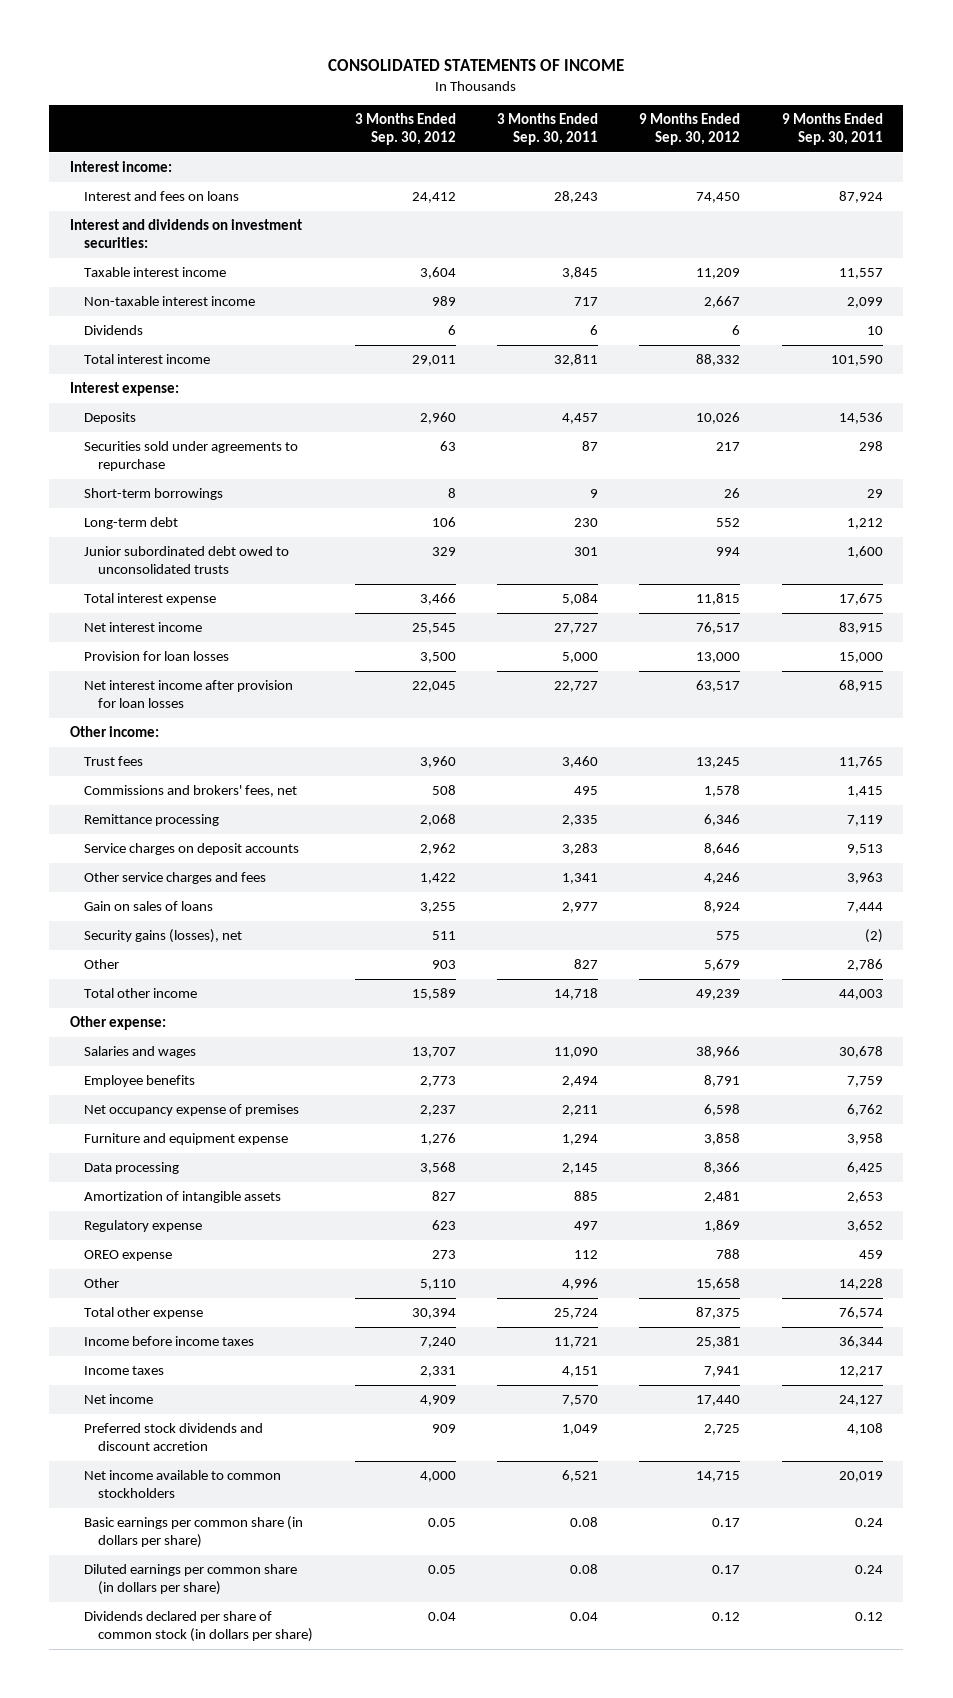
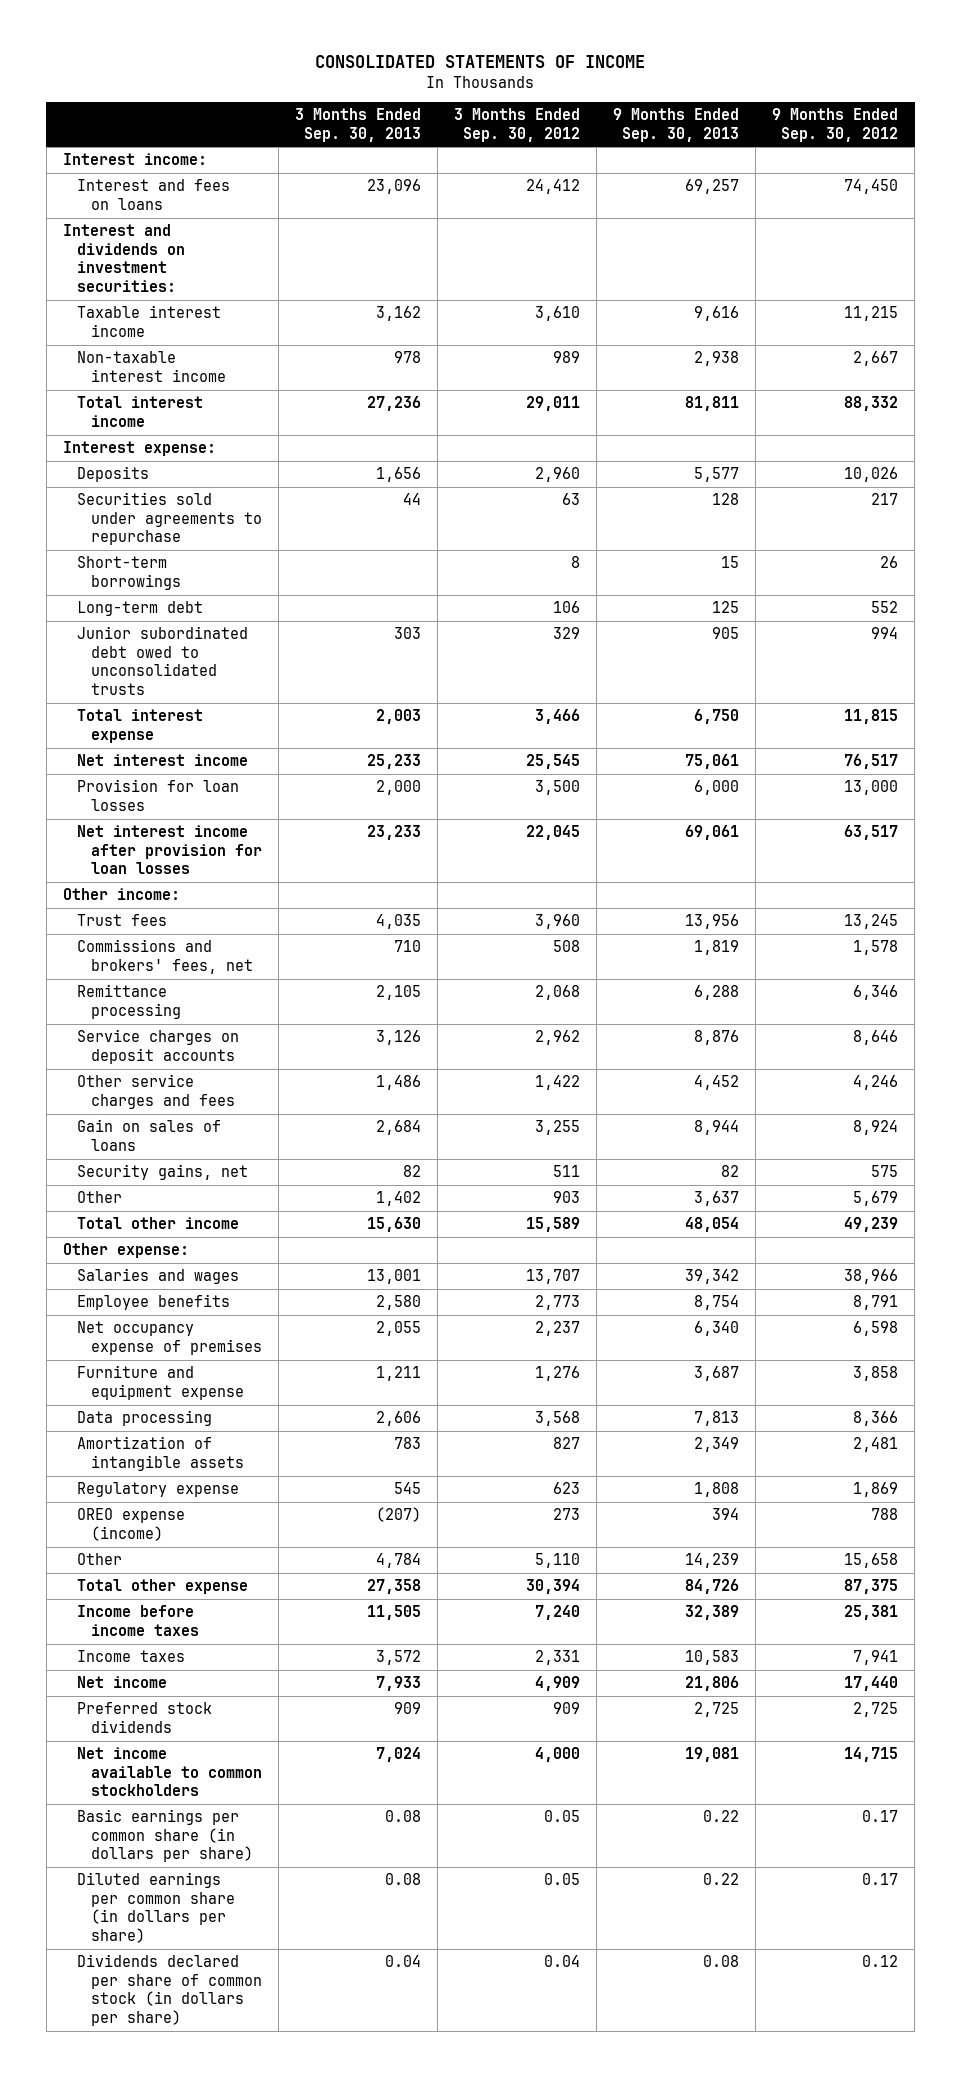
[496,112,598,146] 3 Months Ended Sep. 30, 2011 -> none
[781,112,883,146] 9 Months Ended Sep. 30, 2011 -> none
none -> [294,108,421,142] 3 Months Ended Sep. 30, 2013
none -> [612,108,739,142] 9 Months Ended Sep. 30, 2013
[419,267,456,280] 3,604 -> [534,306,580,322] 3,610
[696,268,741,280] 11,209 -> [844,306,899,322] 11,215
[84,325,144,336] Dividends -> none
[84,929,243,944] Security gains (losses), net -> [76,1164,248,1181] Security gains, net
[84,1250,173,1262] OREO expense -> [76,1508,185,1541] OREO expense (income)
[84,1423,264,1452] Preferred stock dividends and discount accretion -> [76,1702,212,1733] Preferred stock dividends

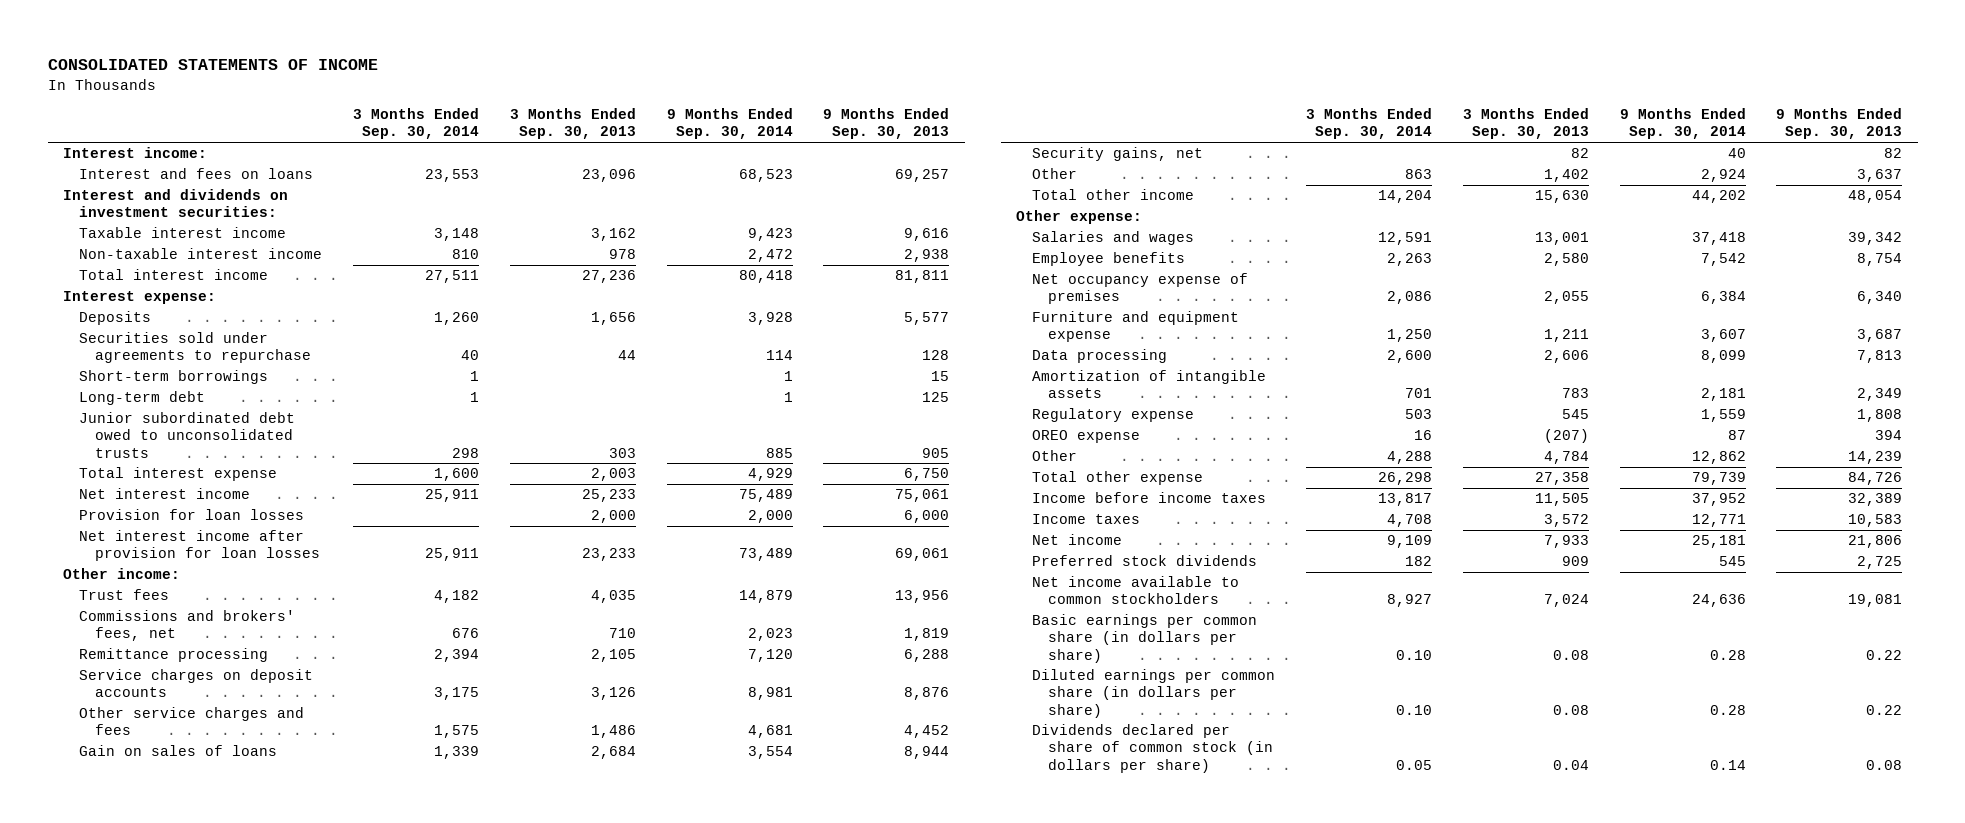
[453,108,580,142] 3 Months Ended Sep. 30, 2012 -> none
[772,108,899,142] 9 Months Ended Sep. 30, 2012 -> none
none -> [353,108,480,140] 3 Months Ended Sep. 30, 2014
none -> [666,108,793,140] 9 Months Ended Sep. 30, 2014
[76,1508,185,1541] OREO expense (income) -> [1032,430,1141,444] OREO expense

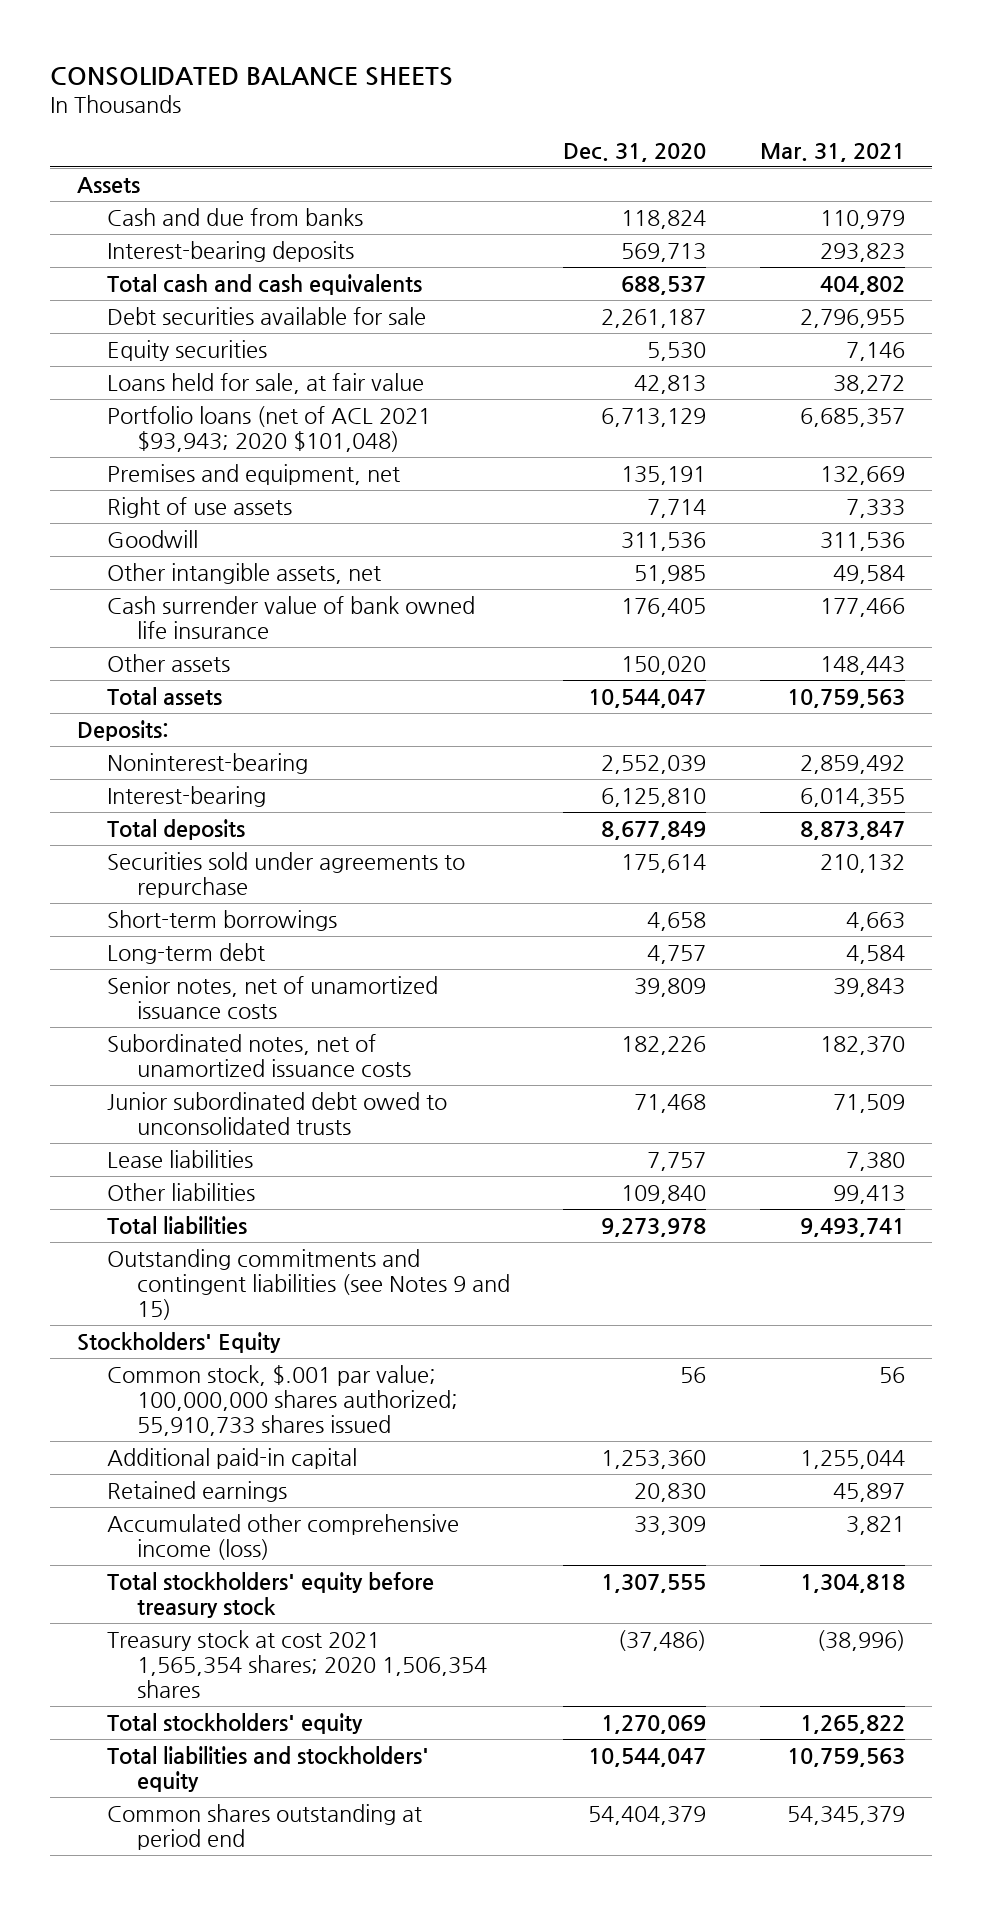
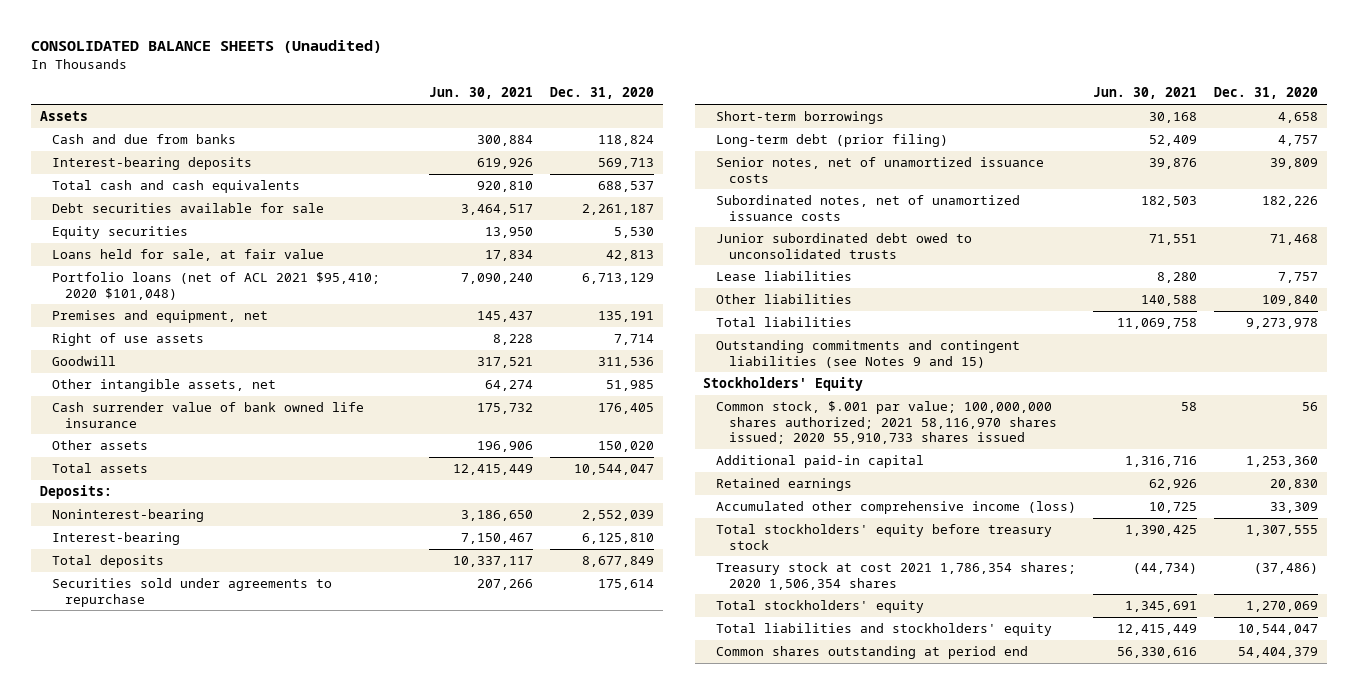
[50,66,454,86] CONSOLIDATED BALANCE SHEETS -> [31,40,383,54] CONSOLIDATED BALANCE SHEETS (Unaudited)
[759,142,905,162] Mar. 31, 2021 -> none
none -> [429,87,534,100] Jun. 30, 2021
[106,405,431,452] Portfolio loans (net of ACL 2021 $93,943; 2020 $101,048) -> [52,271,381,300] Portfolio loans (net of ACL 2021 $95,410; 2020 $101,048)
[106,942,265,964] Long-term debt -> [716,133,949,147] Long-term debt (prior filing)
[106,1364,458,1436] Common stock, $.001 par value; 100,000,000 shares authorized; 55,910,733 shares issued -> [716,400,1057,445] Common stock, $.001 par value; 100,000,000 shares authorized; 2021 58,116,970 shares issued; 2020 55,910,733 shares issued
[106,1629,487,1698] Treasury stock at cost 2021 1,565,354 shares; 2020 1,506,354 shares -> [716,561,1077,590] Treasury stock at cost 2021 1,786,354 shares; 2020 1,506,354 shares

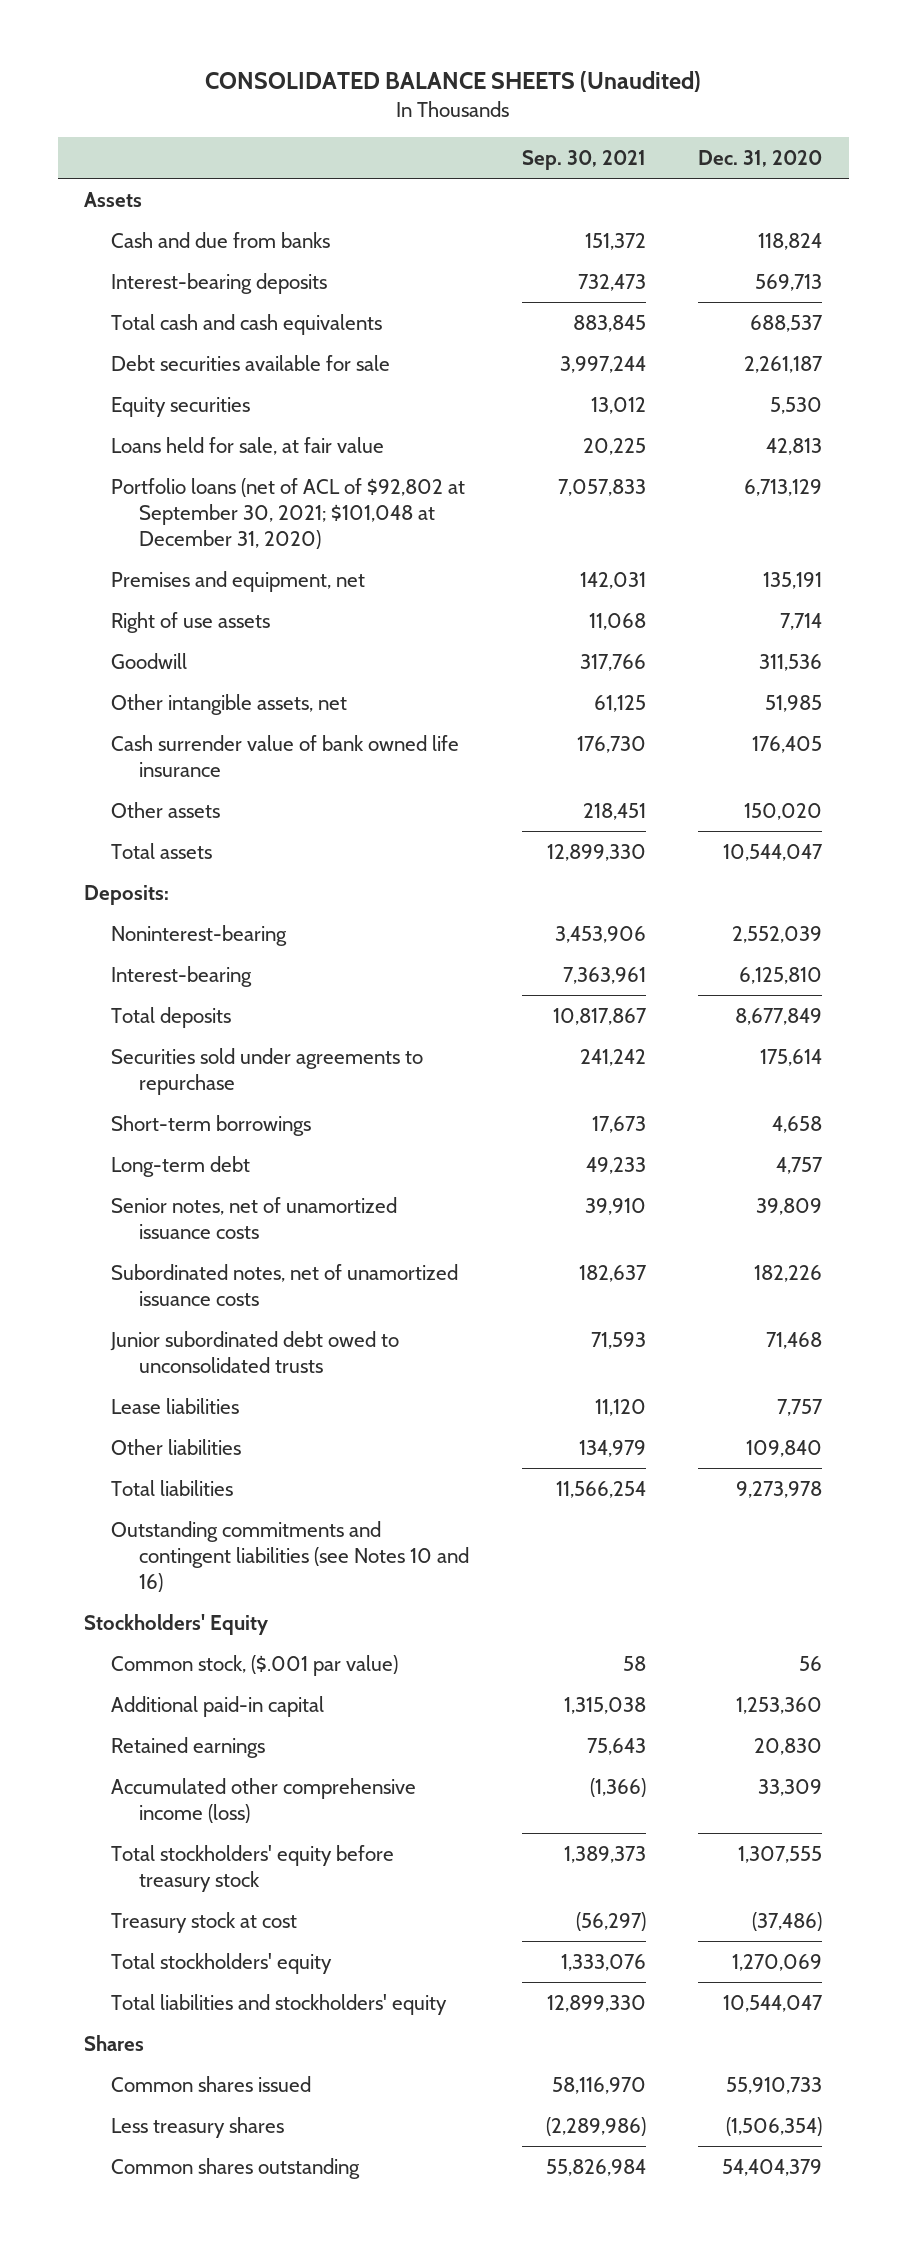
[429,87,534,100] Jun. 30, 2021 -> none
none -> [521,149,646,170] Sep. 30, 2021
[52,271,381,300] Portfolio loans (net of ACL 2021 $95,410; 2020 $101,048) -> [111,477,466,549] Portfolio loans (net of ACL of $92,802 at September 30, 2021; $101,048 at December 31, 2020)
[716,133,949,147] Long-term debt (prior filing) -> [111,1155,251,1177] Long-term debt
[716,339,1021,368] Outstanding commitments and contingent liabilities (see Notes 9 and 15) -> [111,1520,469,1592] Outstanding commitments and contingent liabilities (see Notes 10 and 16)
[716,400,1057,445] Common stock, $.001 par value; 100,000,000 shares authorized; 2021 58,116,970 shares issued; 2020 55,910,733 shares issued -> [111,1654,399,1676] Common stock, ($.001 par value)
[716,561,1077,590] Treasury stock at cost 2021 1,786,354 shares; 2020 1,506,354 shares -> [111,1911,298,1933] Treasury stock at cost
none -> [84,2034,145,2051] Shares
none -> [111,2075,312,2092] Common shares issued
none -> [111,2116,285,2138] Less treasury shares
[716,645,1029,659] Common shares outstanding at period end -> [111,2157,361,2179] Common shares outstanding

